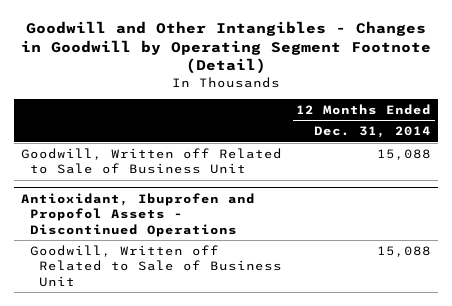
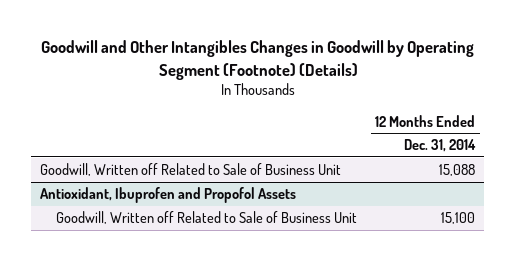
[21,20,432,75] Goodwill and Other Intangibles - Changes in Goodwill by Operating Segment Footnote (Detail) -> [40,40,474,80] Goodwill and Other Intangibles Changes in Goodwill by Operating Segment (Footnote) (Details)
[21,192,256,237] Antioxidant, Ibuprofen and Propofol Assets - Discontinued Operations -> [39,187,296,204] Antioxidant, Ibuprofen and Propofol Assets
[377,245,432,257] 15,088 -> [441,212,476,225] 15,100

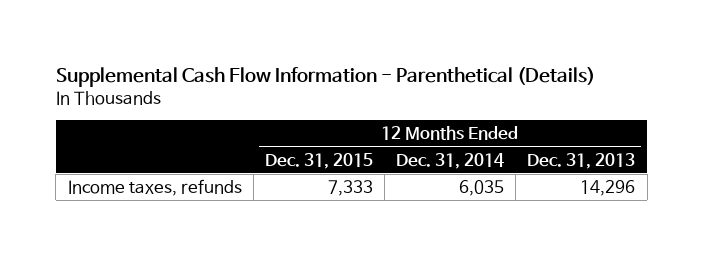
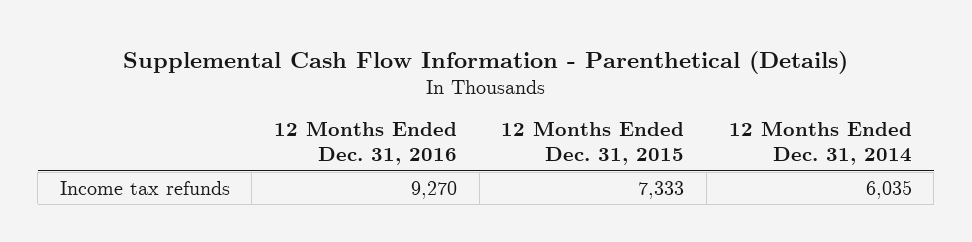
[527,152,636,169] Dec. 31, 2013 -> none
none -> [274,121,458,166] 12 Months Ended Dec. 31, 2016
[67,179,242,197] Income taxes, refunds -> [59,180,230,195] Income tax refunds

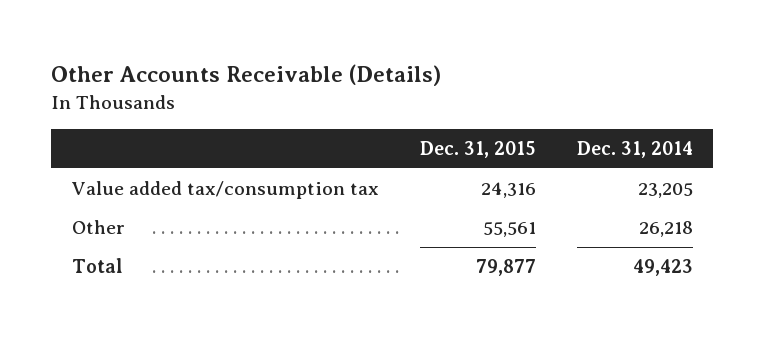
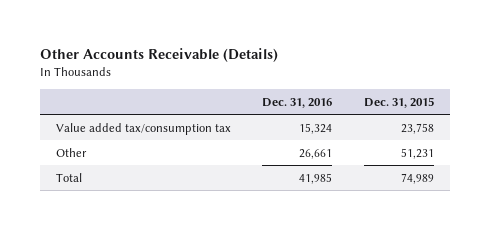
[576,140,693,158] Dec. 31, 2014 -> none
none -> [262,97,333,108] Dec. 31, 2016
[480,182,536,199] 24,316 -> [401,122,435,134] 23,758
[482,222,536,238] 55,561 -> [401,147,435,159] 51,231
[475,259,536,277] 79,877 -> [401,172,435,184] 74,989

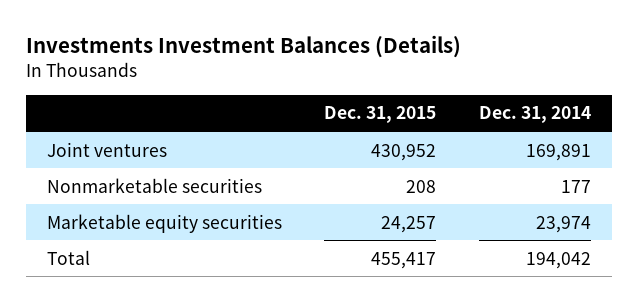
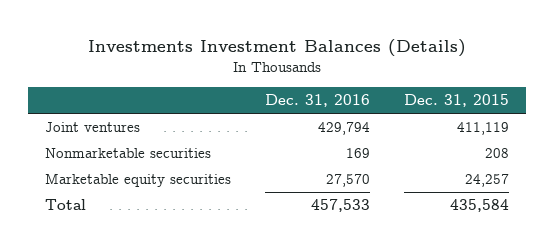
[478,106,591,124] Dec. 31, 2014 -> none
none -> [265,94,371,108] Dec. 31, 2016
[371,143,437,161] 430,952 -> [457,122,510,136] 411,119
[371,251,437,269] 455,417 -> [450,199,510,213] 435,584

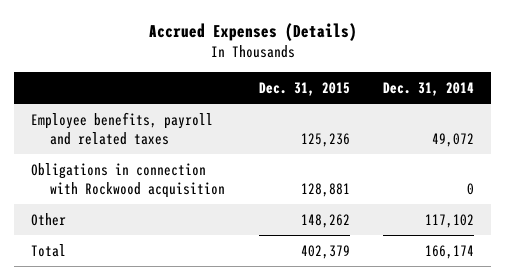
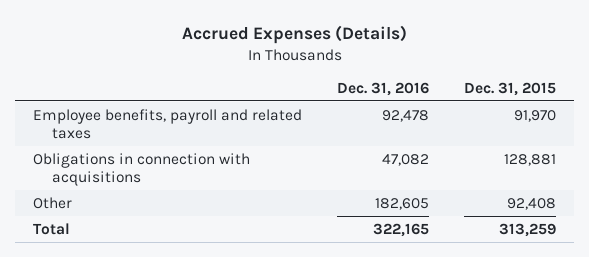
[383,81,475,96] Dec. 31, 2014 -> none
none -> [337,81,430,96] Dec. 31, 2016
[300,132,350,147] 125,236 -> [514,109,557,122] 91,970
[30,162,225,198] Obligations in connection with Rockwood acquisition -> [32,152,250,186] Obligations in connection with acquisitions
[300,213,350,228] 148,262 -> [507,197,557,210] 92,408
[300,244,350,259] 402,379 -> [499,222,557,237] 313,259

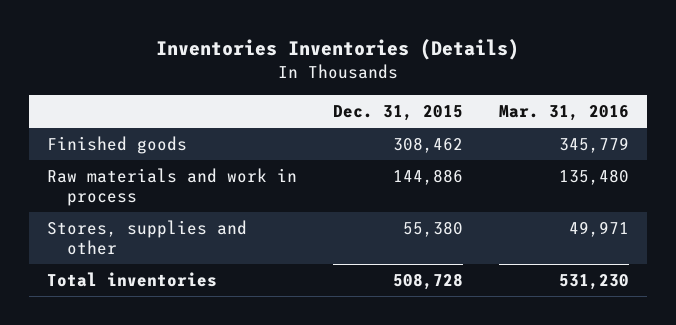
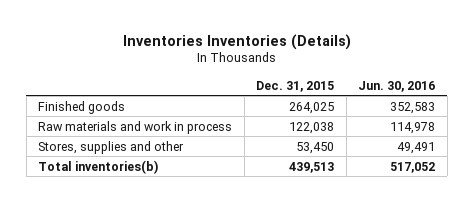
[498,105,629,122] Mar. 31, 2016 -> none
none -> [358,80,436,92] Jun. 30, 2016
[392,136,463,153] 308,462 -> [289,101,335,114] 264,025
[392,168,463,185] 144,886 -> [289,121,335,134] 122,038
[402,220,463,237] 55,380 -> [296,141,335,154] 53,450
[46,271,217,287] Total inventories -> [38,159,159,174] Total inventories(b)
[392,272,463,290] 508,728 -> [289,161,335,173] 439,513

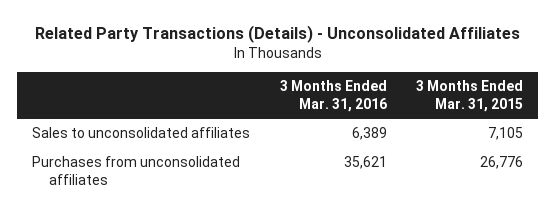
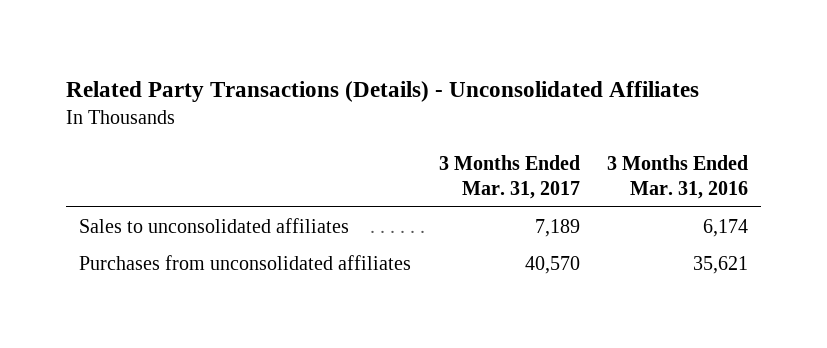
[415,79,523,112] 3 Months Ended Mar. 31, 2015 -> none
none -> [438,154,580,199] 3 Months Ended Mar. 31, 2017
[351,127,387,141] 6,389 -> [702,219,748,238] 6,174

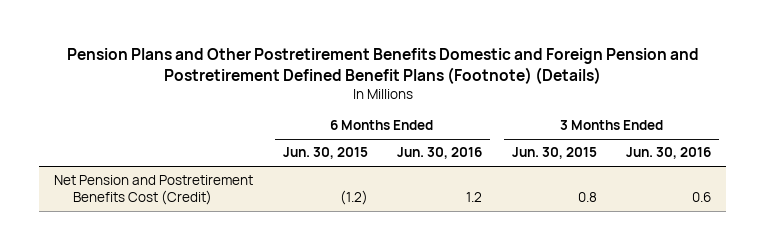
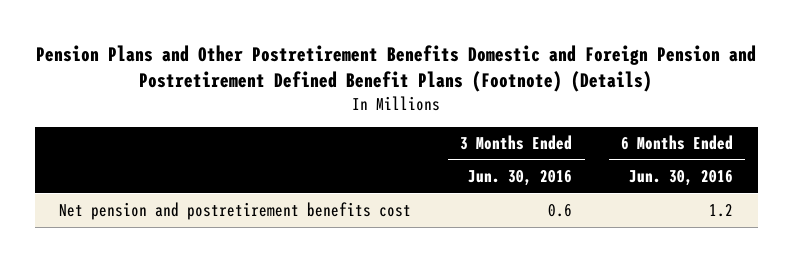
[282,147,368,160] Jun. 30, 2015 -> none
[511,147,597,160] Jun. 30, 2015 -> none
[53,175,253,205] Net Pension and Postretirement Benefits Cost (Credit) -> [59,202,412,221] Net pension and postretirement benefits cost

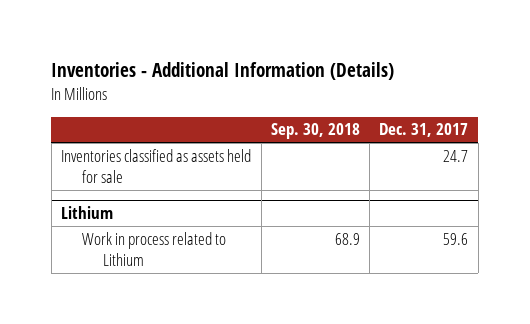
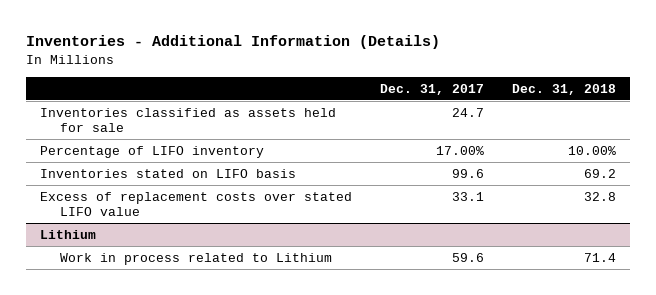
[270,123,360,140] Sep. 30, 2018 -> none
none -> [511,83,616,95] Dec. 31, 2018
none -> [40,145,265,158] Percentage of LIFO inventory
none -> [40,168,297,178] Inventories stated on LIFO basis
none -> [40,191,353,217] Excess of replacement costs over stated LIFO value

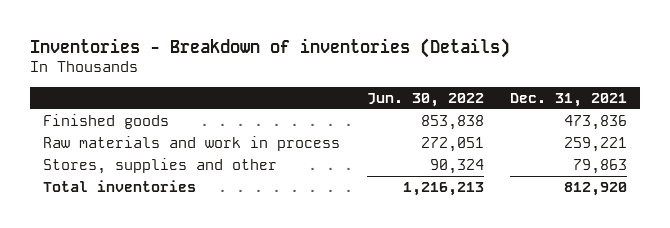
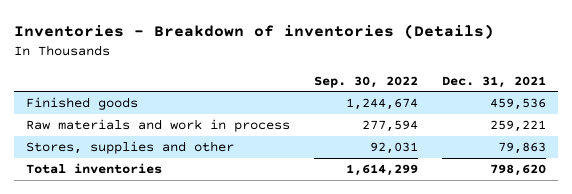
[366,92,484,107] Jun. 30, 2022 -> none
none -> [314,75,419,88] Sep. 30, 2022
[563,114,627,130] 473,836 -> [489,98,546,111] 459,536
[563,181,627,196] 812,920 -> [489,164,546,177] 798,620

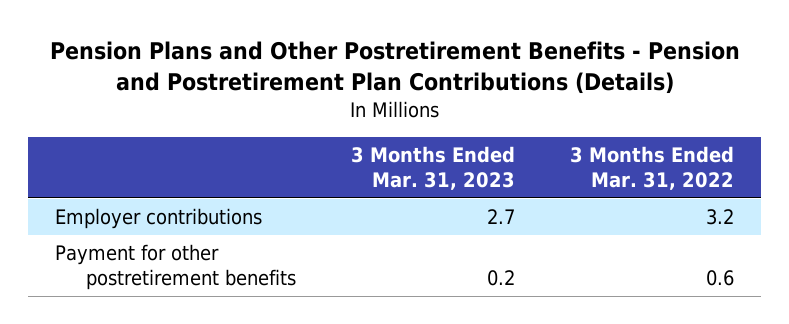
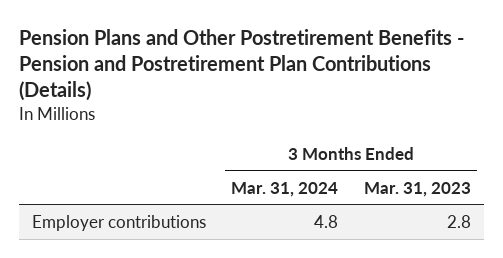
[569,146,734,190] 3 Months Ended Mar. 31, 2022 -> none
none -> [231,181,339,197] Mar. 31, 2024
[55,244,297,290] Payment for other postretirement benefits -> none
[487,209,516,225] 2.7 -> [446,214,471,228] 2.8

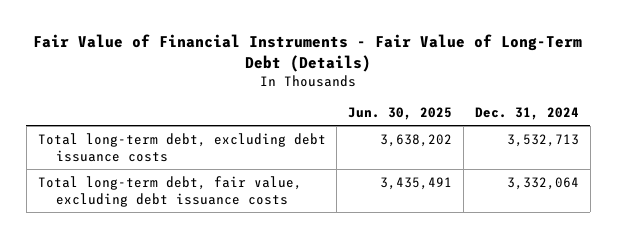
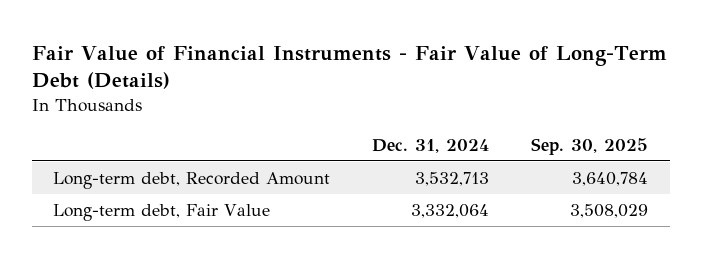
[348,106,453,120] Jun. 30, 2025 -> none
none -> [531,137,649,155] Sep. 30, 2025
[37,132,326,162] Total long-term debt, excluding debt issuance costs -> [53,172,331,190] Long-term debt, Recorded Amount
[37,175,302,207] Total long-term debt, fair value, excluding debt issuance costs -> [53,204,271,222] Long-term debt, Fair Value

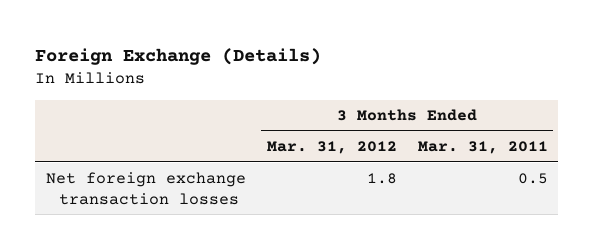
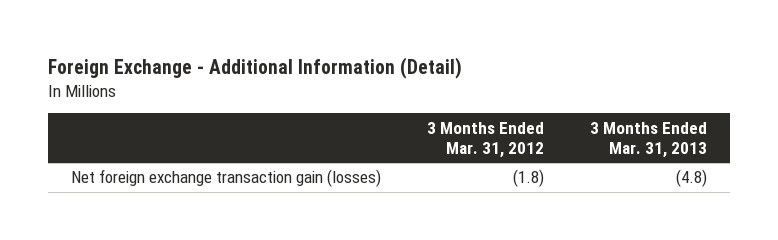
[35,47,322,65] Foreign Exchange (Details) -> [47,56,462,79] Foreign Exchange - Additional Information (Detail)
[417,141,548,155] Mar. 31, 2011 -> none
none -> [589,121,707,158] 3 Months Ended Mar. 31, 2013
[45,172,246,205] Net foreign exchange transaction losses -> [70,169,381,188] Net foreign exchange transaction gain (losses)
[366,173,397,185] 1.8 -> [512,169,544,188] (1.8)

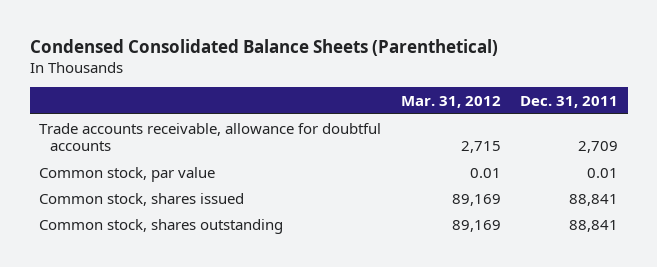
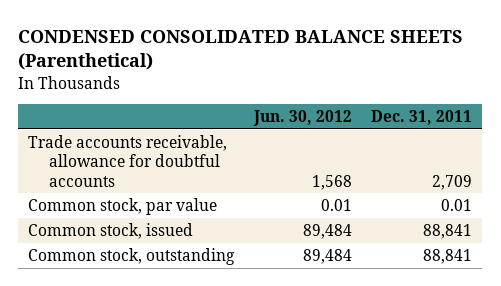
[29,38,498,56] Condensed Consolidated Balance Sheets (Parenthetical) -> [18,29,464,71] CONDENSED CONSOLIDATED BALANCE SHEETS (Parenthetical)
[400,95,501,108] Mar. 31, 2012 -> none
none -> [252,110,352,127] Jun. 30, 2012
[39,192,245,206] Common stock, shares issued -> [28,222,194,239] Common stock, issued
[39,218,284,234] Common stock, shares outstanding -> [28,247,236,265] Common stock, outstanding

